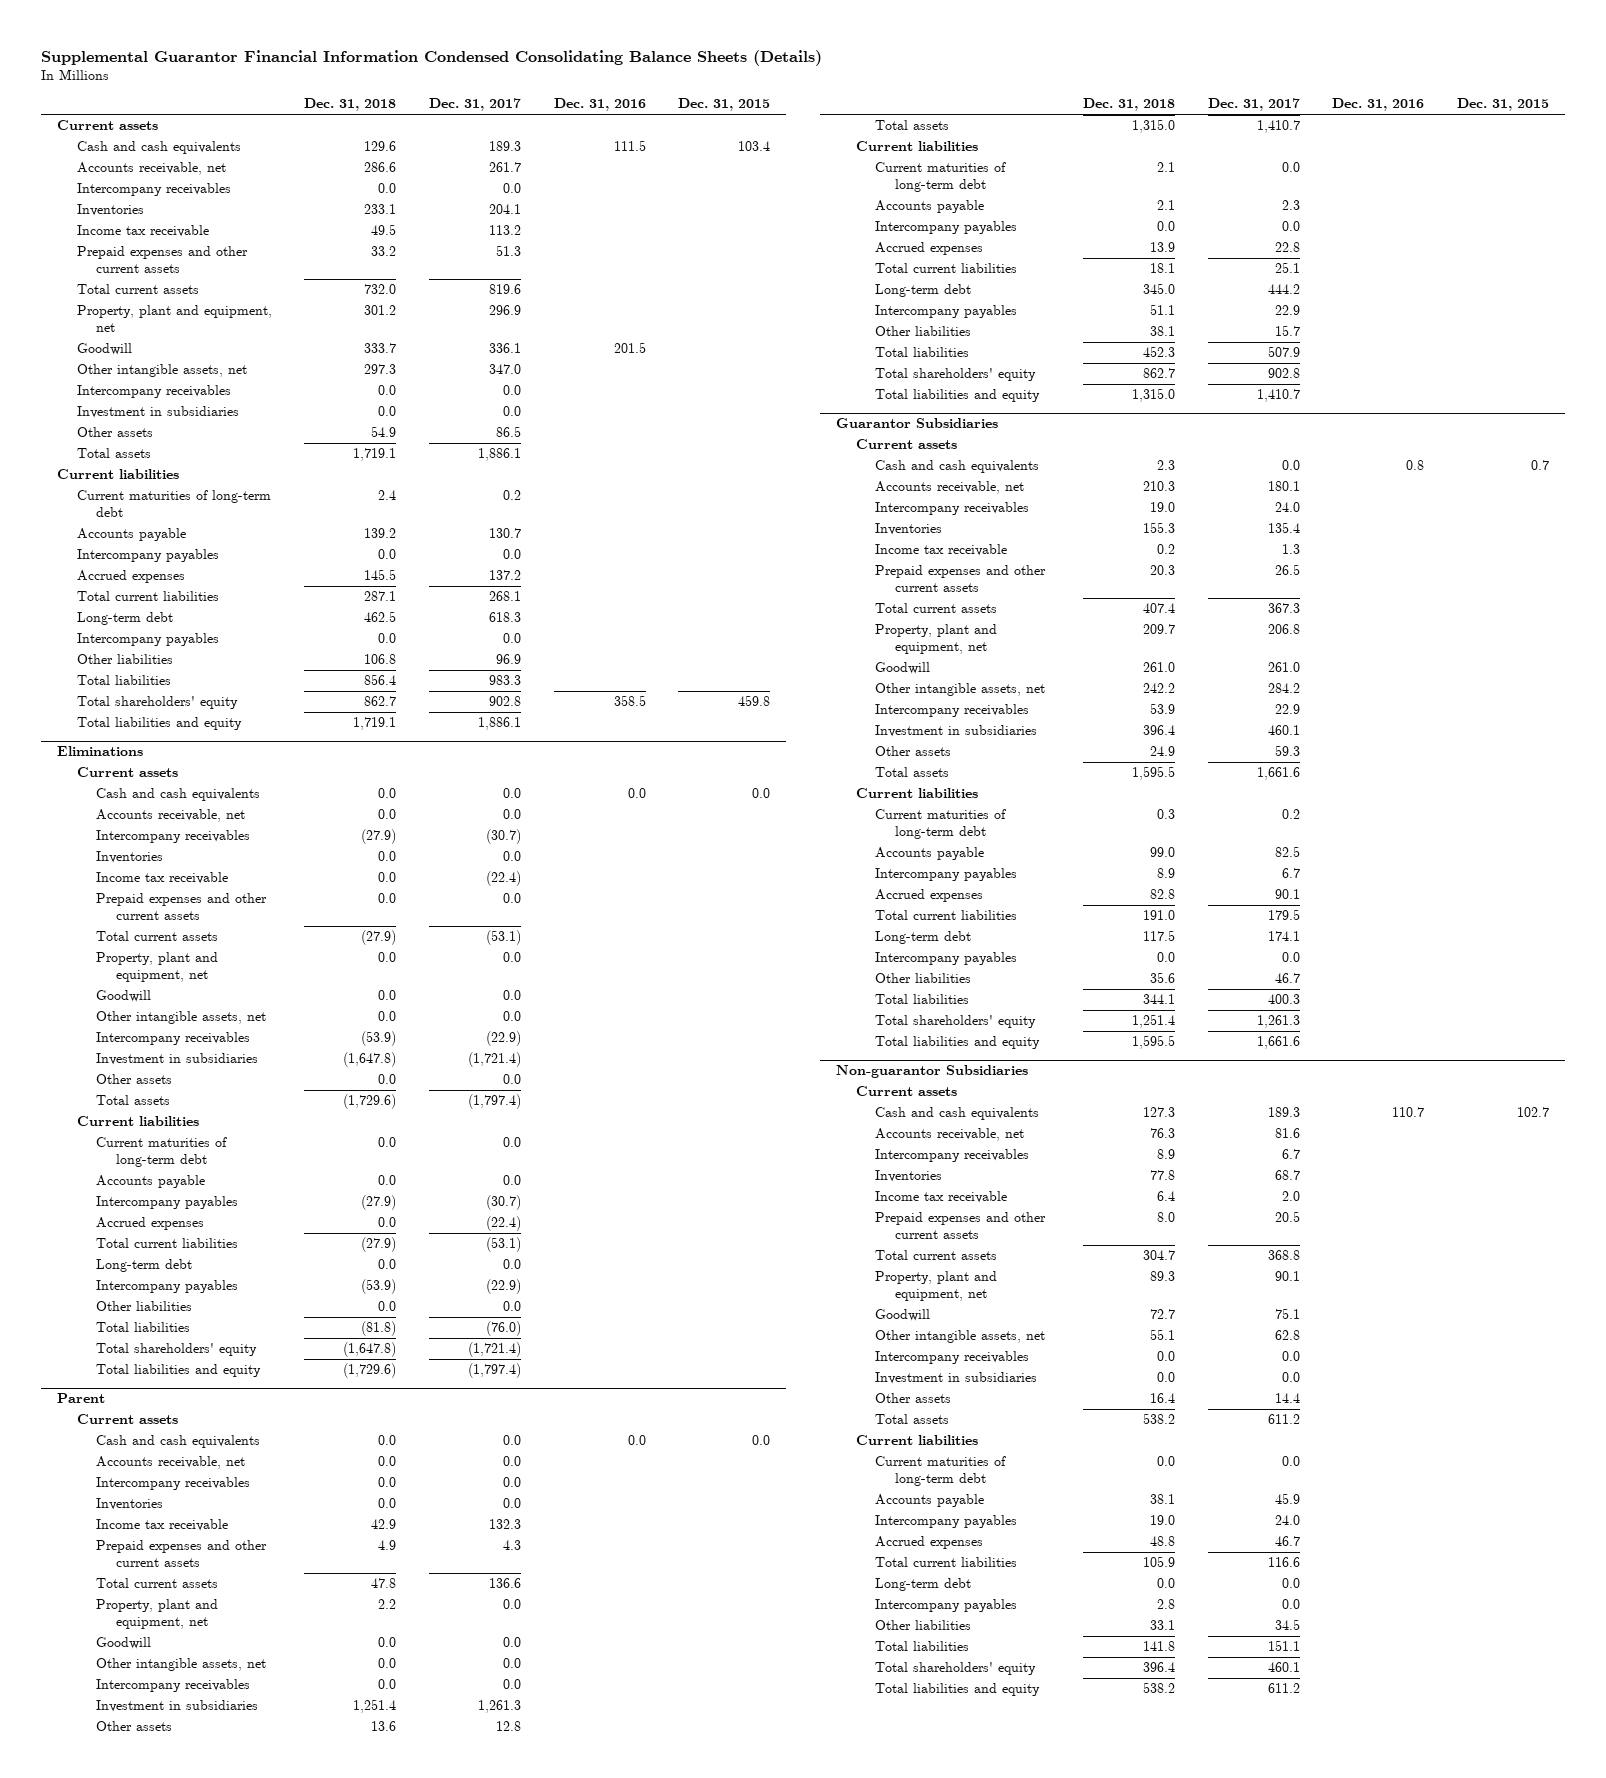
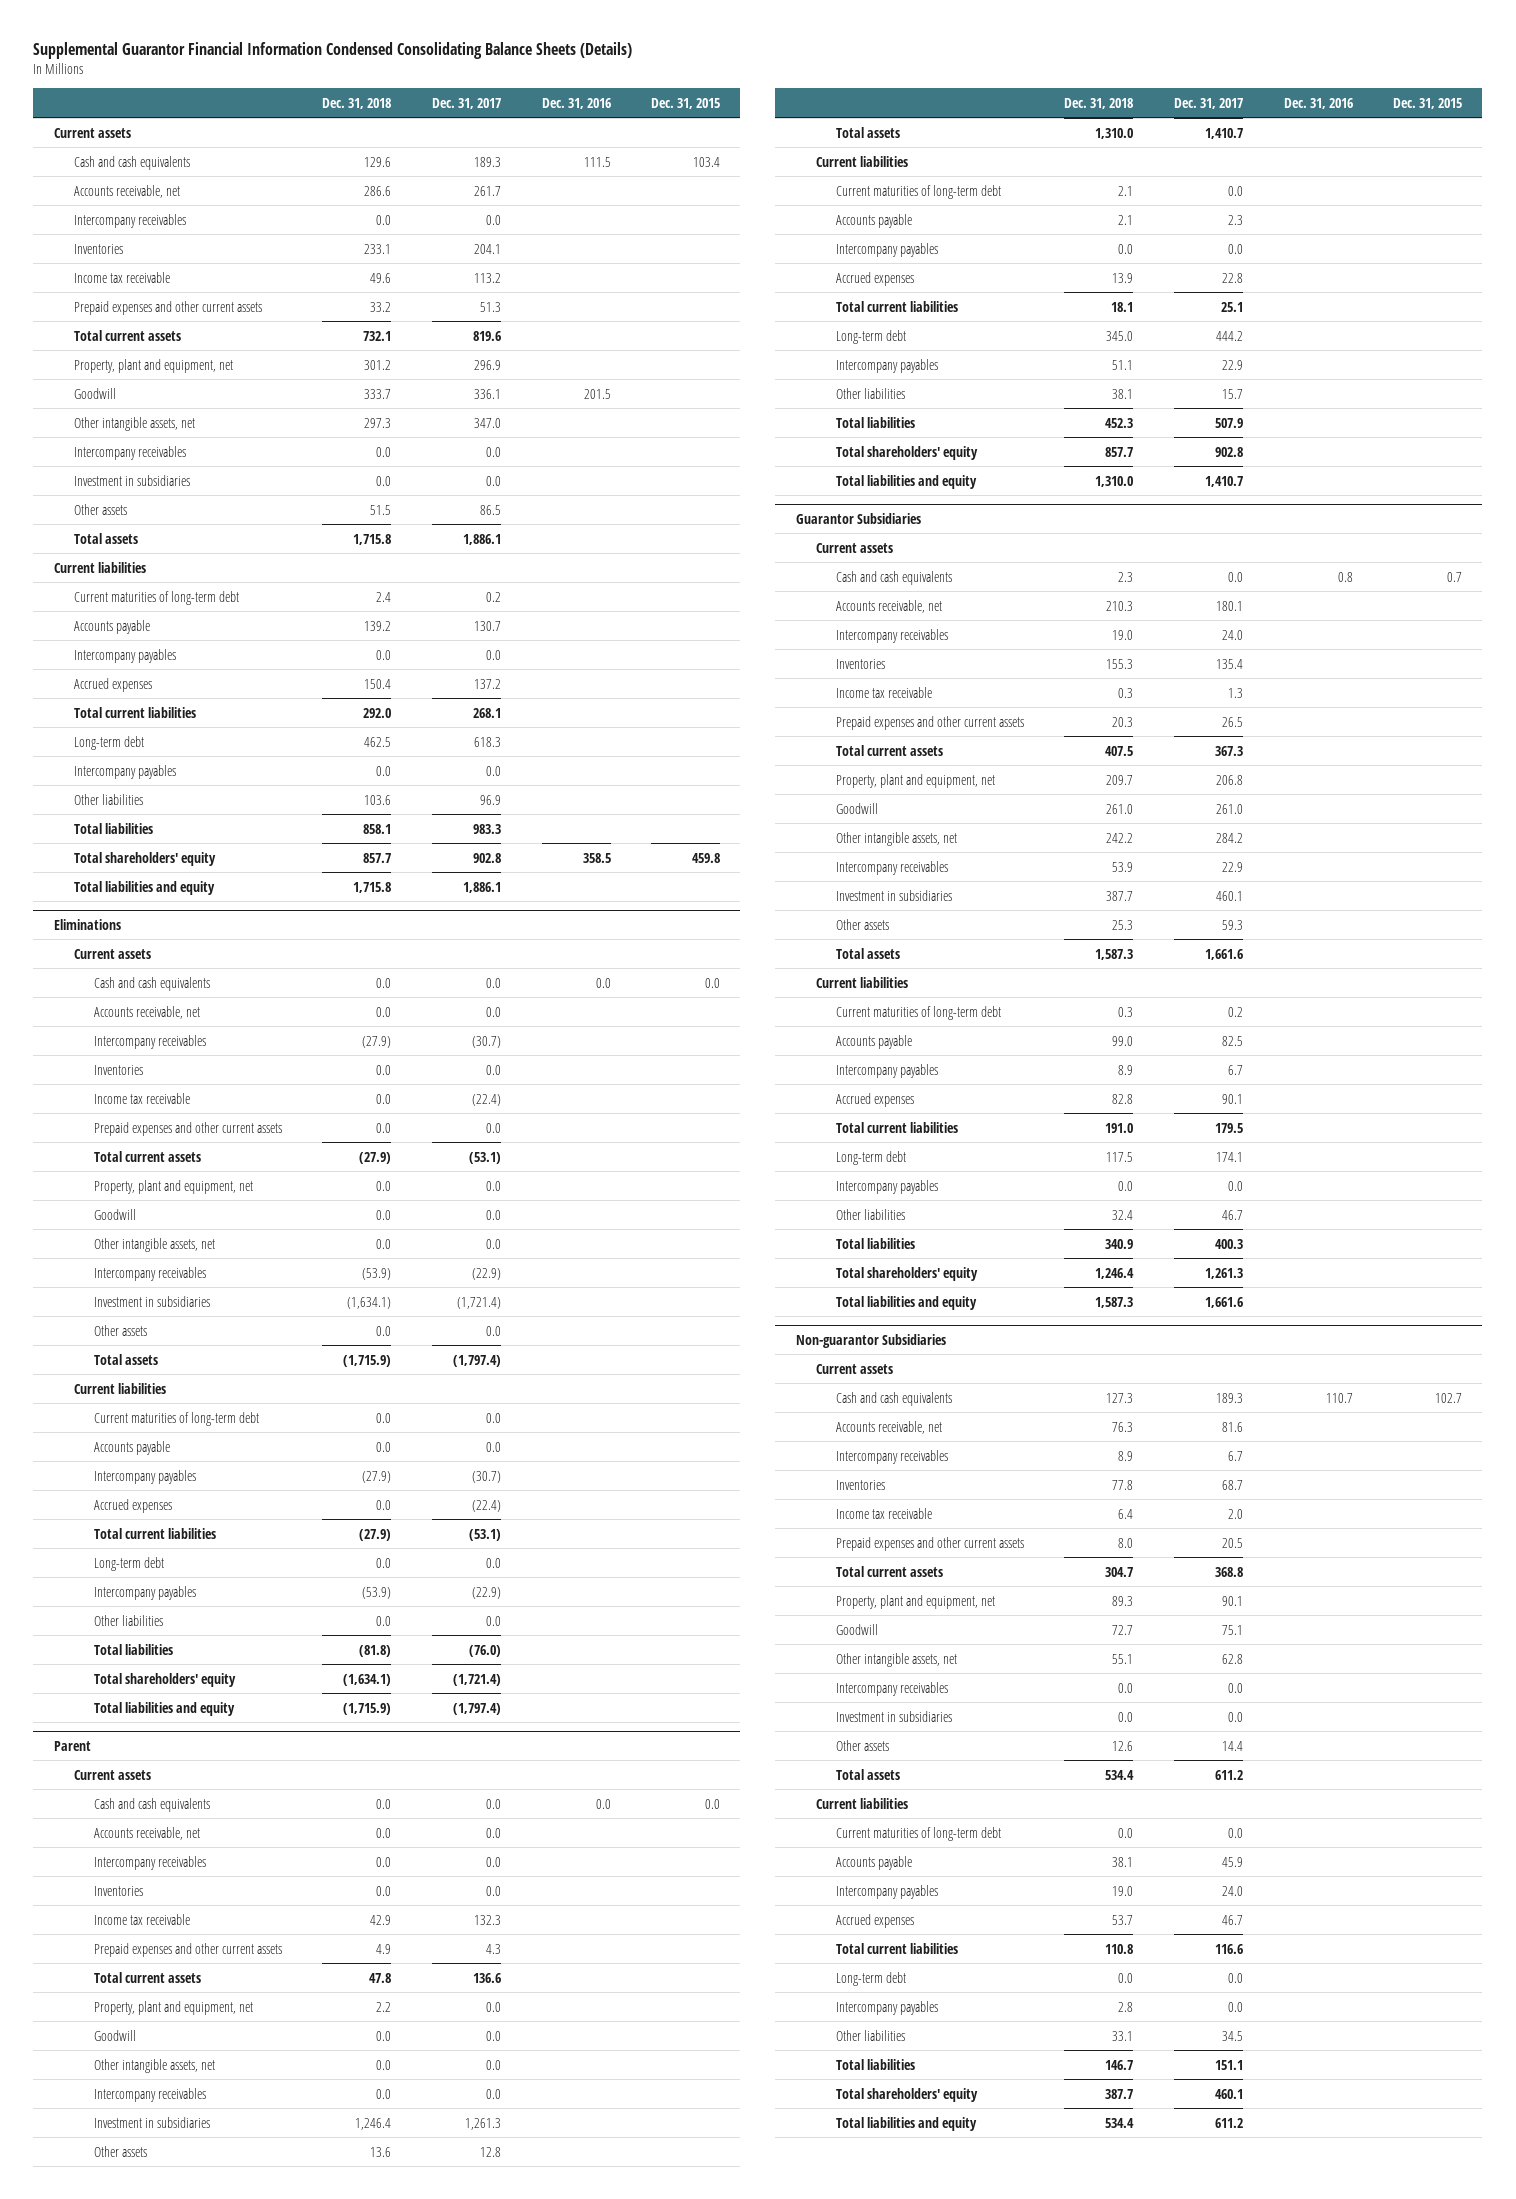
[371,224,397,236] 49.5 -> [370,272,392,283] 49.6
[364,284,397,295] 732.0 -> [363,330,392,341] 732.1
[371,426,397,438] 54.9 -> [370,504,392,515] 51.5
[353,448,397,462] 1,719.1 -> [353,533,392,545] 1,715.8
[364,569,397,581] 145.5 -> [364,678,392,689] 150.4
[364,591,397,602] 287.1 -> [363,707,392,718] 292.0
[364,654,397,665] 106.8 -> [364,794,392,805] 103.6
[364,674,397,686] 856.4 -> [363,823,392,834] 858.1
[364,696,397,707] 862.7 -> [363,852,392,863] 857.7
[353,717,397,731] 1,719.1 -> [353,881,392,893] 1,715.8
[343,1052,397,1068] (1,647.8) -> [347,1296,392,1309] (1,634.1)
[343,1094,397,1110] (1,729.6) -> [343,1354,392,1367] (1,715.9)
[343,1342,397,1358] (1,647.8) -> [343,1673,392,1686] (1,634.1)
[343,1363,397,1379] (1,729.6) -> [343,1702,392,1715] (1,715.9)
[353,1699,397,1714] 1,251.4 -> [355,2117,392,2130] 1,246.4
[1132,119,1176,134] 1,315.0 -> [1095,127,1134,139] 1,310.0
[1143,368,1176,379] 862.7 -> [1105,446,1134,457] 857.7
[1132,388,1176,403] 1,315.0 -> [1095,475,1134,487] 1,310.0
[1157,544,1176,555] 0.2 -> [1118,687,1134,698] 0.3
[1143,603,1176,614] 407.4 -> [1105,745,1134,756] 407.5
[1143,725,1176,736] 396.4 -> [1106,890,1134,901] 387.7
[1150,746,1176,757] 24.9 -> [1112,919,1134,930] 25.3
[1132,766,1176,781] 1,595.5 -> [1095,948,1134,960] 1,587.3
[1150,972,1176,984] 35.6 -> [1112,1209,1134,1220] 32.4
[1143,994,1176,1005] 344.1 -> [1105,1238,1134,1249] 340.9
[1132,1014,1176,1029] 1,251.4 -> [1095,1267,1135,1279] 1,246.4
[1132,1035,1176,1050] 1,595.5 -> [1095,1296,1134,1308] 1,587.3
[1150,1393,1176,1404] 16.4 -> [1112,1740,1134,1751] 12.6
[1143,1413,1176,1425] 538.2 -> [1105,1769,1135,1780] 534.4
[1150,1536,1176,1547] 48.8 -> [1112,1914,1134,1925] 53.7
[1143,1556,1176,1568] 105.9 -> [1105,1943,1134,1954] 110.8
[1143,1641,1176,1652] 141.8 -> [1105,2059,1134,2070] 146.7
[1143,1662,1176,1673] 396.4 -> [1105,2088,1134,2099] 387.7
[1143,1682,1176,1694] 538.2 -> [1105,2117,1135,2128] 534.4

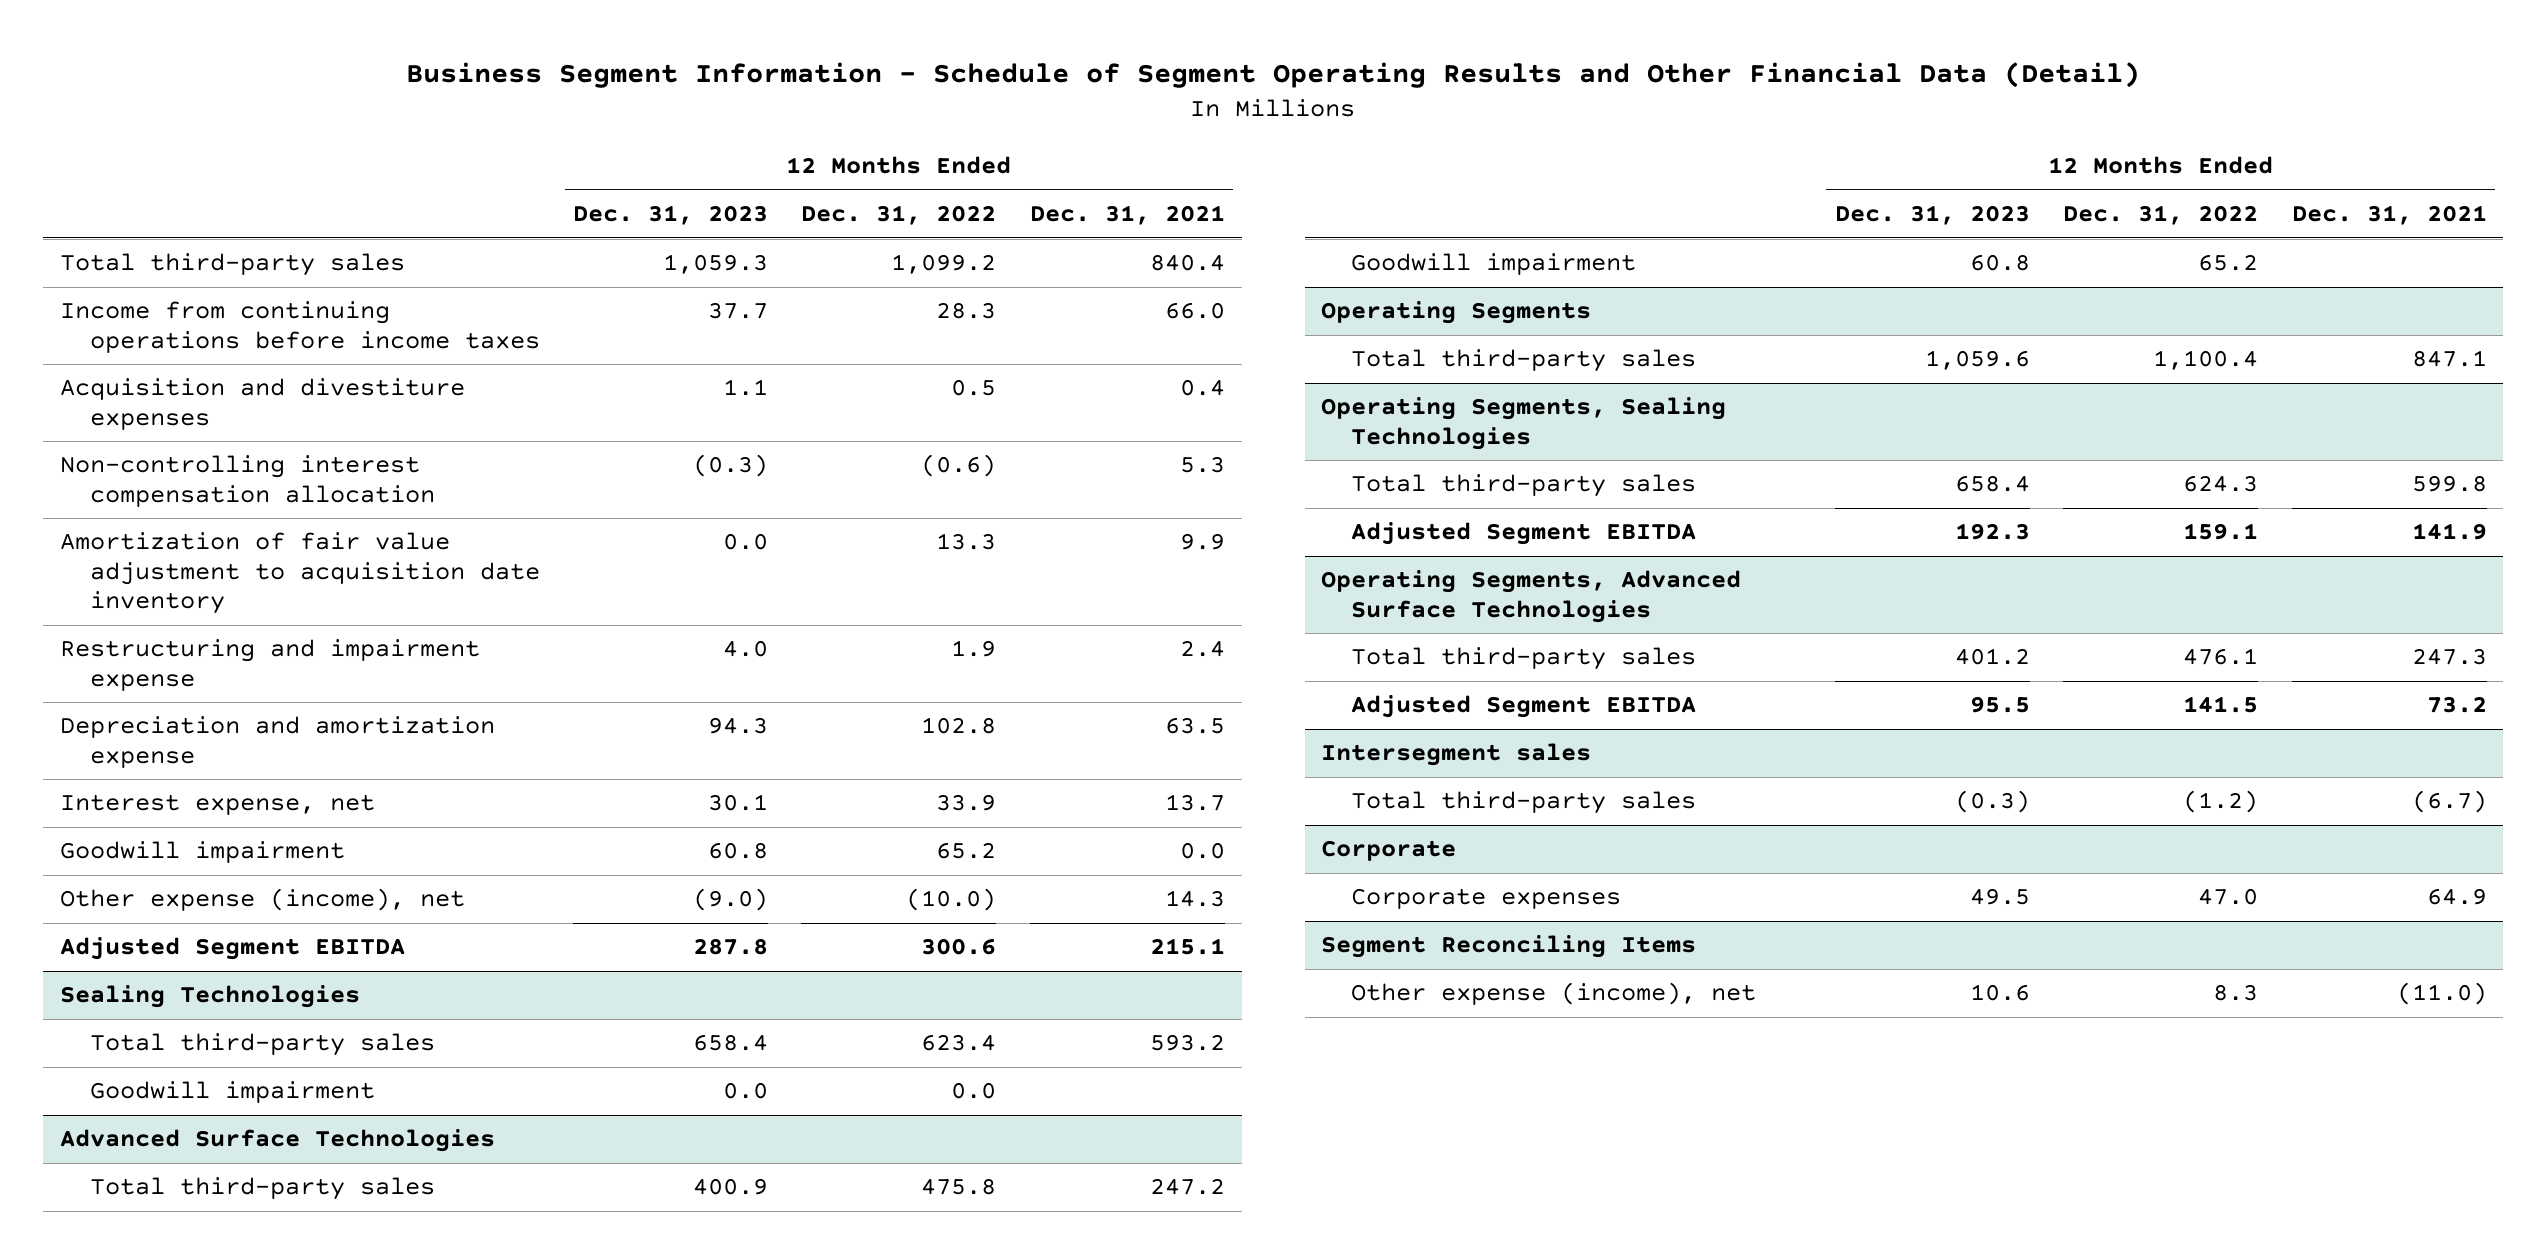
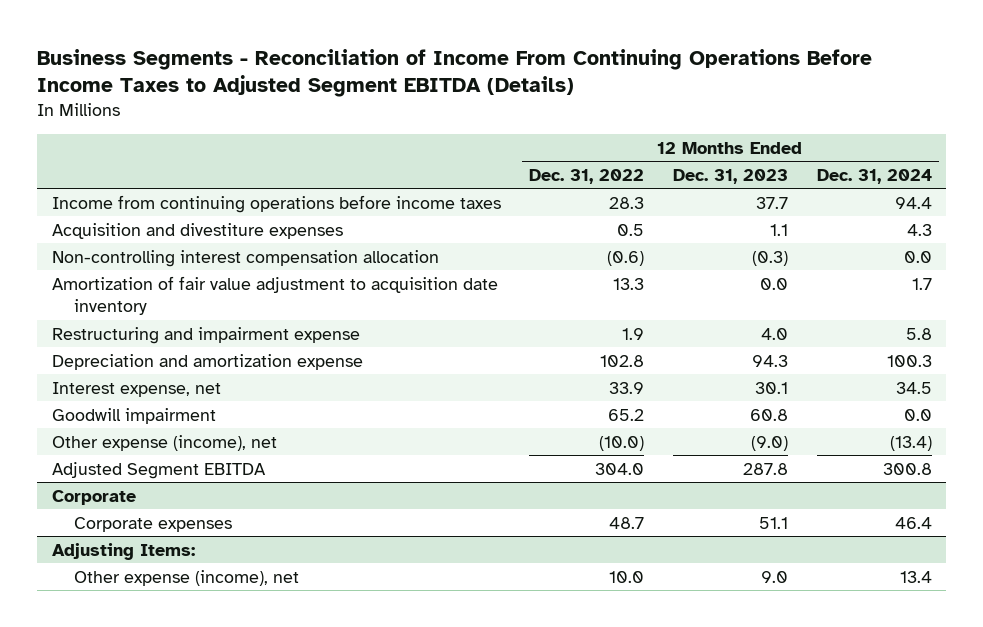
[406,62,2141,89] Business Segment Information - Schedule of Segment Operating Results and Other Financial Data (Detail) -> [37,48,873,98] Business Segments - Reconciliation of Income From Continuing Operations Before Income Taxes to Adjusted Segment EBITDA (Details)
[1029,205,1225,226] Dec. 31, 2021 -> none
none -> [816,168,932,184] Dec. 31, 2024
[59,253,405,277] Total third-party sales -> none
[59,985,360,1009] Sealing Technologies -> none
[89,1033,435,1057] Total third-party sales -> none
[89,1081,375,1104] Goodwill impairment -> none
[59,1129,495,1153] Advanced Surface Technologies -> none
[89,1177,435,1201] Total third-party sales -> none
[1351,253,1637,276] Goodwill impairment -> none
[1321,301,1592,325] Operating Segments -> none
[1351,349,1697,373] Total third-party sales -> none
[1321,397,1727,450] Operating Segments, Sealing Technologies -> none
[1351,474,1697,498] Total third-party sales -> none
[1351,522,1697,546] Adjusted Segment EBITDA -> none
[1321,570,1742,623] Operating Segments, Advanced Surface Technologies -> none
[1351,647,1697,671] Total third-party sales -> none
[1351,695,1697,719] Adjusted Segment EBITDA -> none
[1321,743,1592,767] Intersegment sales -> none
[1351,791,1697,815] Total third-party sales -> none
[921,938,997,956] 300.6 -> [595,462,645,475] 304.0
[1969,888,2030,906] 49.5 -> [758,516,788,529] 51.1
[2198,888,2259,906] 47.0 -> [609,516,645,529] 48.7
[1321,935,1697,959] Segment Reconciling Items -> [51,542,195,560] Adjusting Items:
[1969,984,2030,1002] 10.6 -> [760,570,788,583] 9.0
[2213,984,2259,1002] 8.3 -> [609,570,645,583] 10.0

